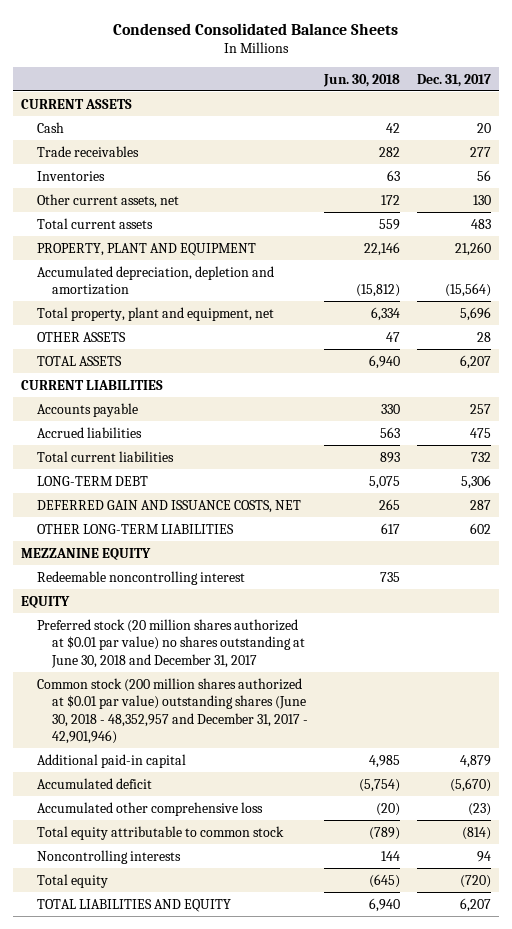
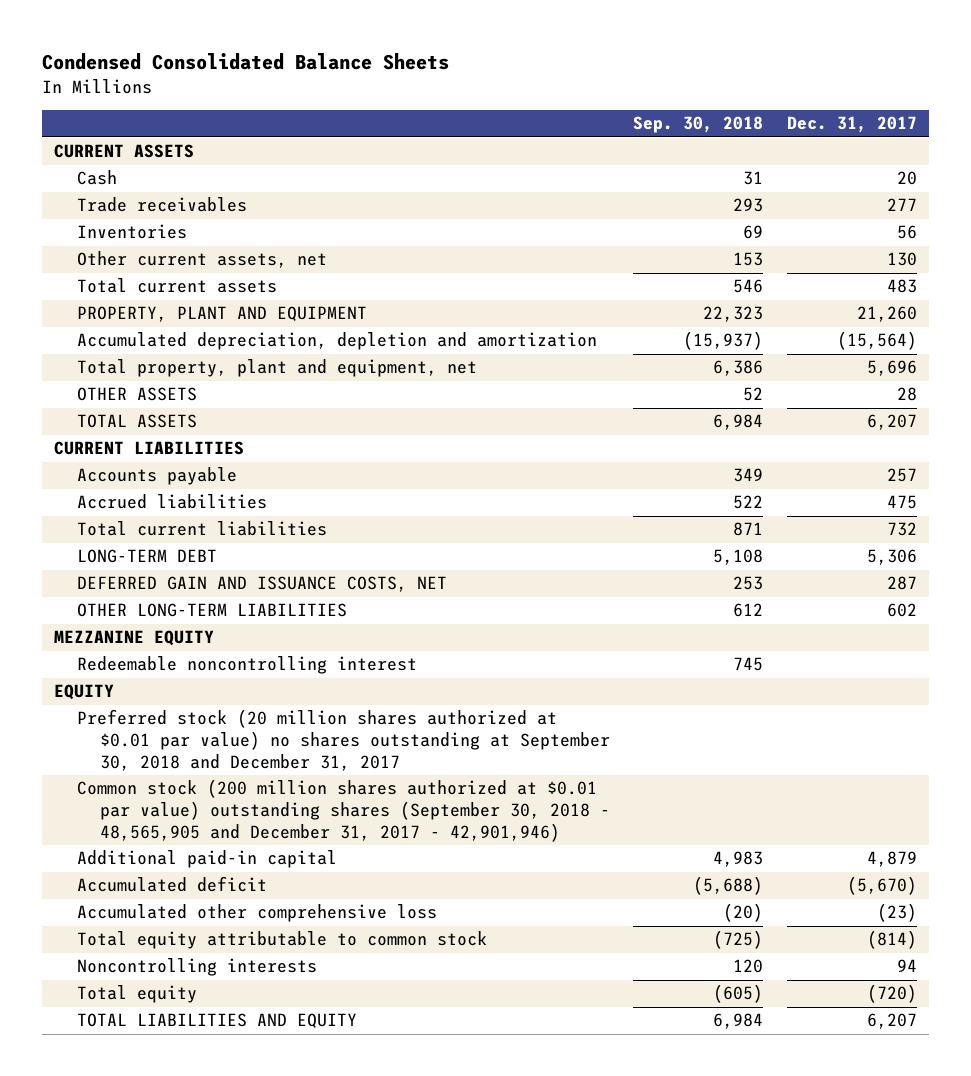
[323,73,401,87] Jun. 30, 2018 -> none
none -> [633,116,764,134] Sep. 30, 2018
[36,618,305,668] Preferred stock (20 million shares authorized at $0.01 par value) no shares outstanding at June 30, 2018 and December 31, 2017 -> [76,709,610,772] Preferred stock (20 million shares authorized at $0.01 par value) no shares outstanding at September 30, 2018 and December 31, 2017
[36,677,308,745] Common stock (200 million shares authorized at $0.01 par value) outstanding shares (June 30, 2018 - 48,352,957 and December 31, 2017 - 42,901,946) -> [76,779,610,843] Common stock (200 million shares authorized at $0.01 par value) outstanding shares (September 30, 2018 - 48,565,905 and December 31, 2017 - 42,901,946)

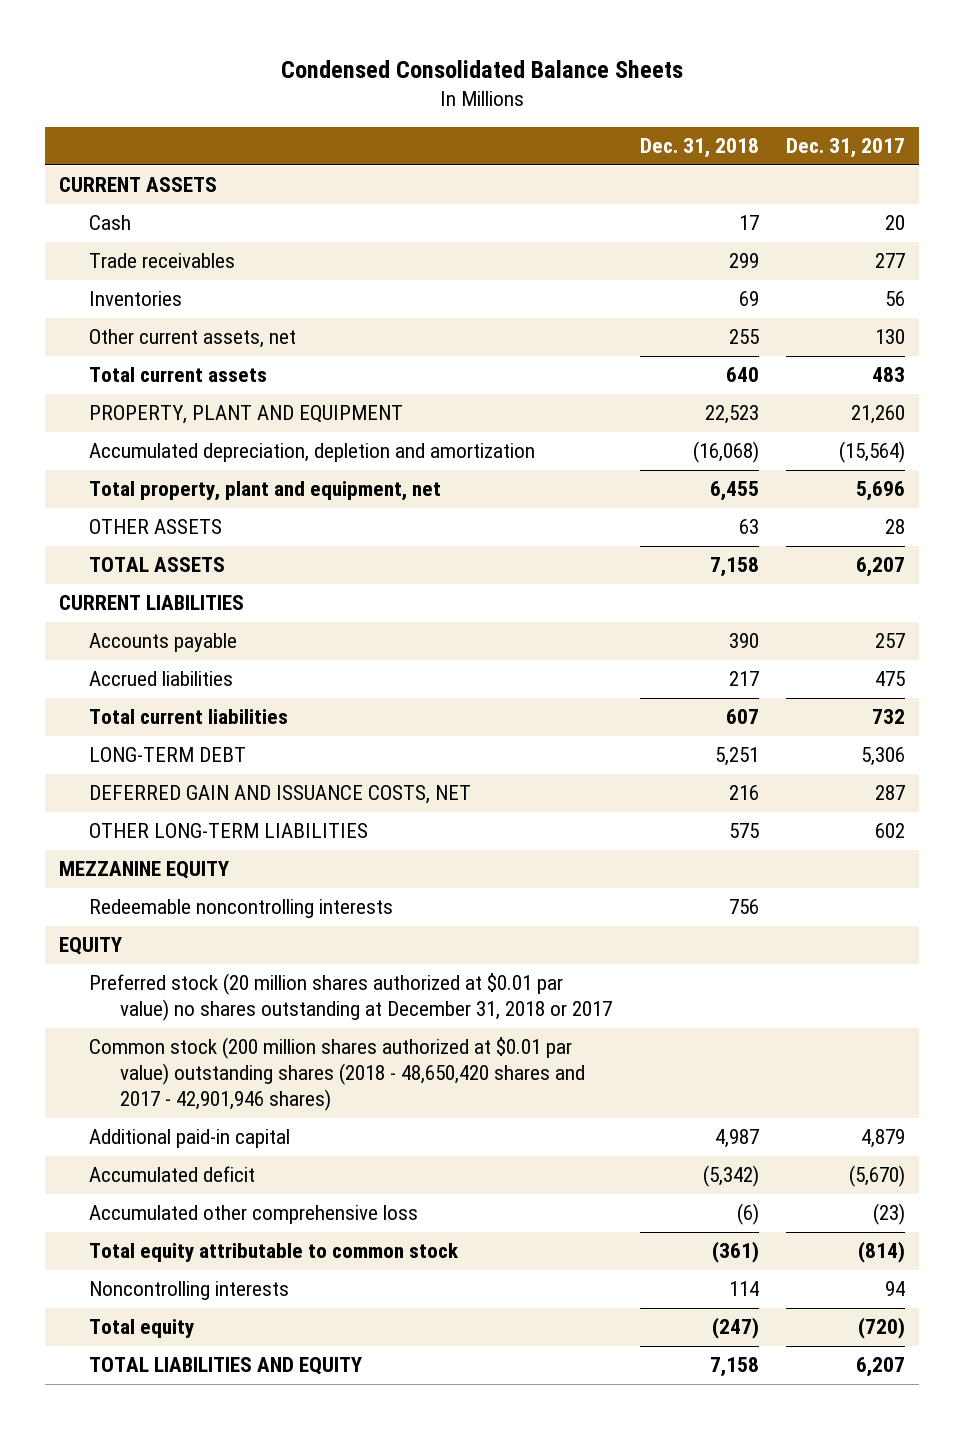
[633,116,764,134] Sep. 30, 2018 -> none
none -> [639,138,759,159] Dec. 31, 2018
[76,656,417,675] Redeemable noncontrolling interest -> [89,899,394,919] Redeemable noncontrolling interests
[76,709,610,772] Preferred stock (20 million shares authorized at $0.01 par value) no shares outstanding at September 30, 2018 and December 31, 2017 -> [89,973,613,1022] Preferred stock (20 million shares authorized at $0.01 par value) no shares outstanding at December 31, 2018 or 2017
[76,779,610,843] Common stock (200 million shares authorized at $0.01 par value) outstanding shares (September 30, 2018 - 48,565,905 and December 31, 2017 - 42,901,946) -> [89,1037,586,1112] Common stock (200 million shares authorized at $0.01 par value) outstanding shares (2018 - 48,650,420 shares and 2017 - 42,901,946 shares)

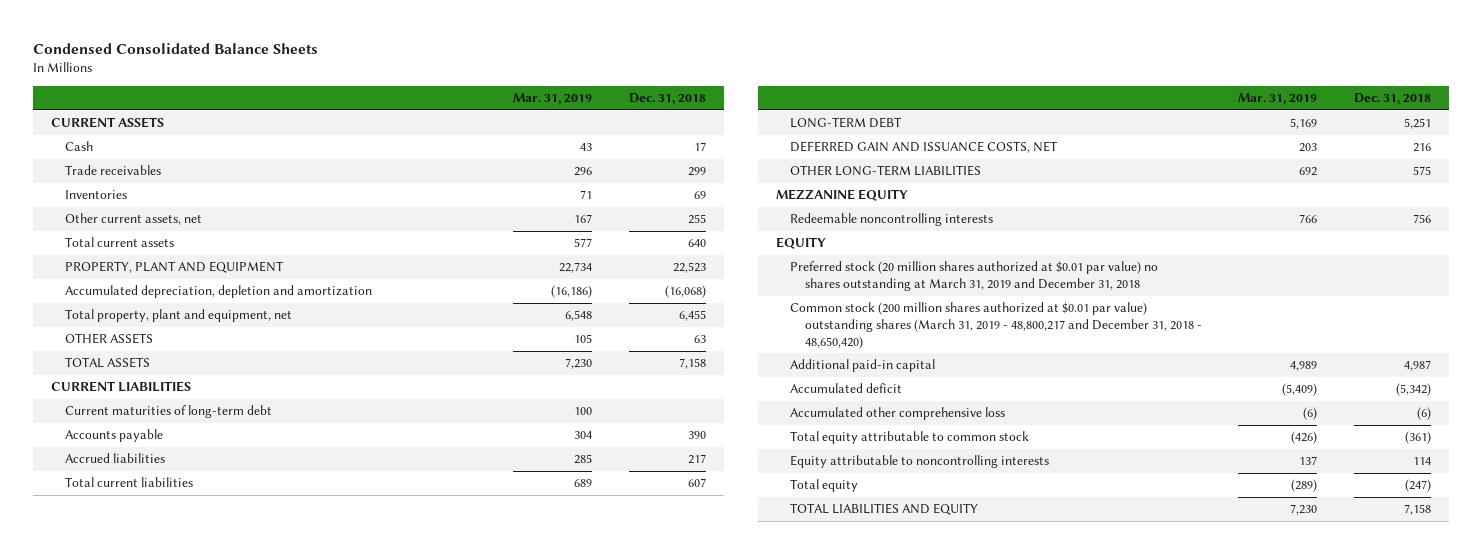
[785,138,905,159] Dec. 31, 2017 -> none
none -> [513,93,593,106] Mar. 31, 2019
none -> [65,405,273,419] Current maturities of long-term debt
[89,973,613,1022] Preferred stock (20 million shares authorized at $0.01 par value) no shares outstanding at December 31, 2018 or 2017 -> [790,261,1159,292] Preferred stock (20 million shares authorized at $0.01 par value) no shares outstanding at March 31, 2019 and December 31, 2018
[89,1037,586,1112] Common stock (200 million shares authorized at $0.01 par value) outstanding shares (2018 - 48,650,420 shares and 2017 - 42,901,946 shares) -> [790,302,1202,349] Common stock (200 million shares authorized at $0.01 par value) outstanding shares (March 31, 2019 - 48,800,217 and December 31, 2018 - 48,650,420)
[89,1281,290,1301] Noncontrolling interests -> [790,455,1050,469] Equity attributable to noncontrolling interests

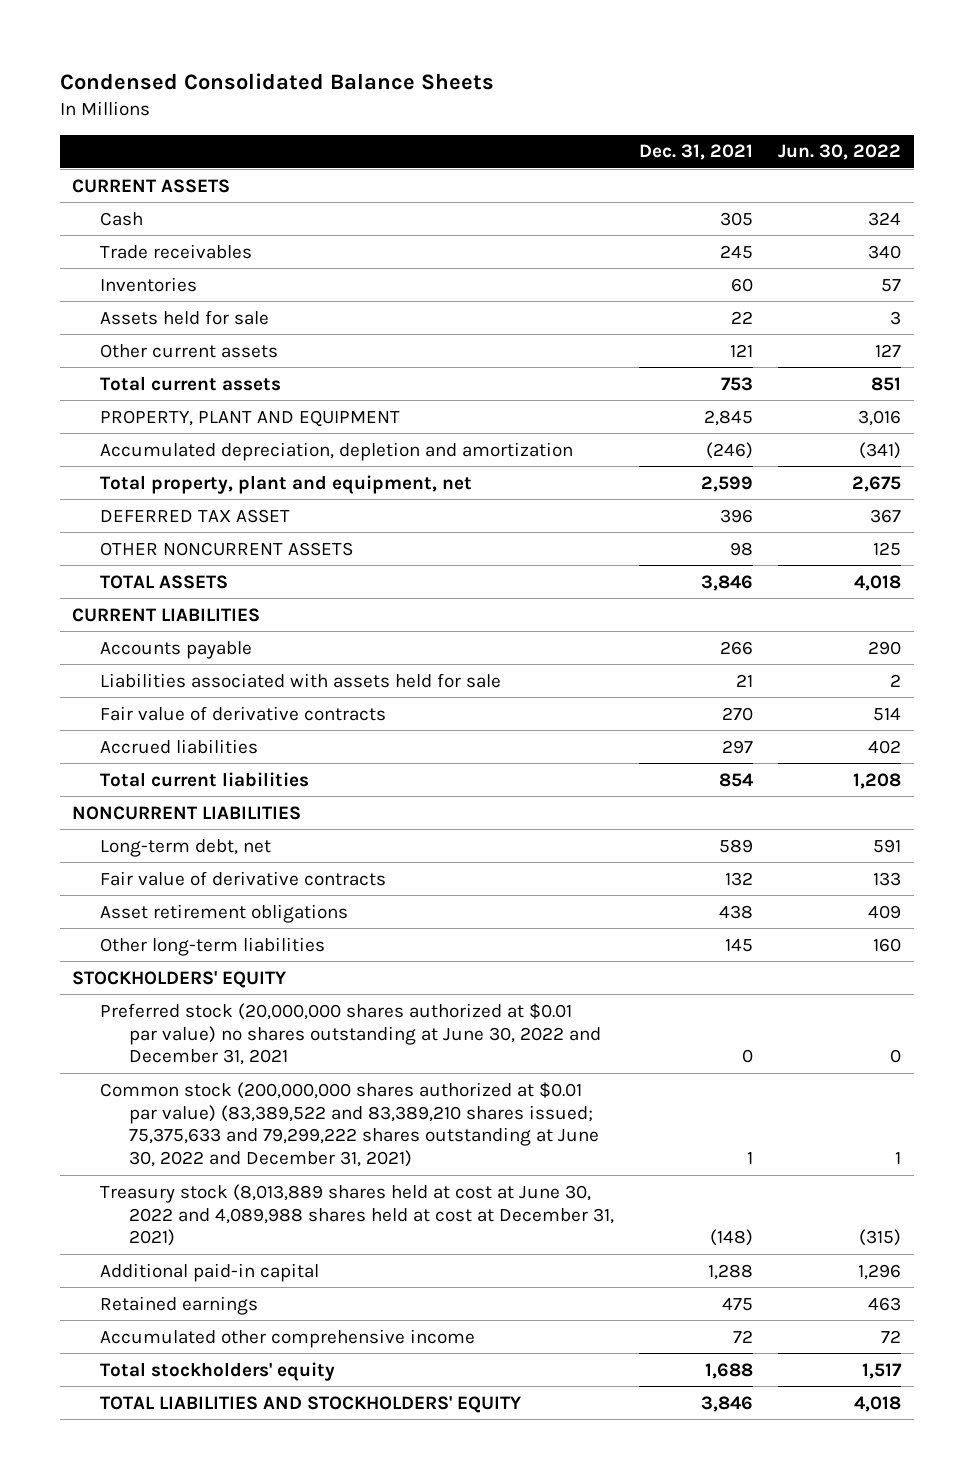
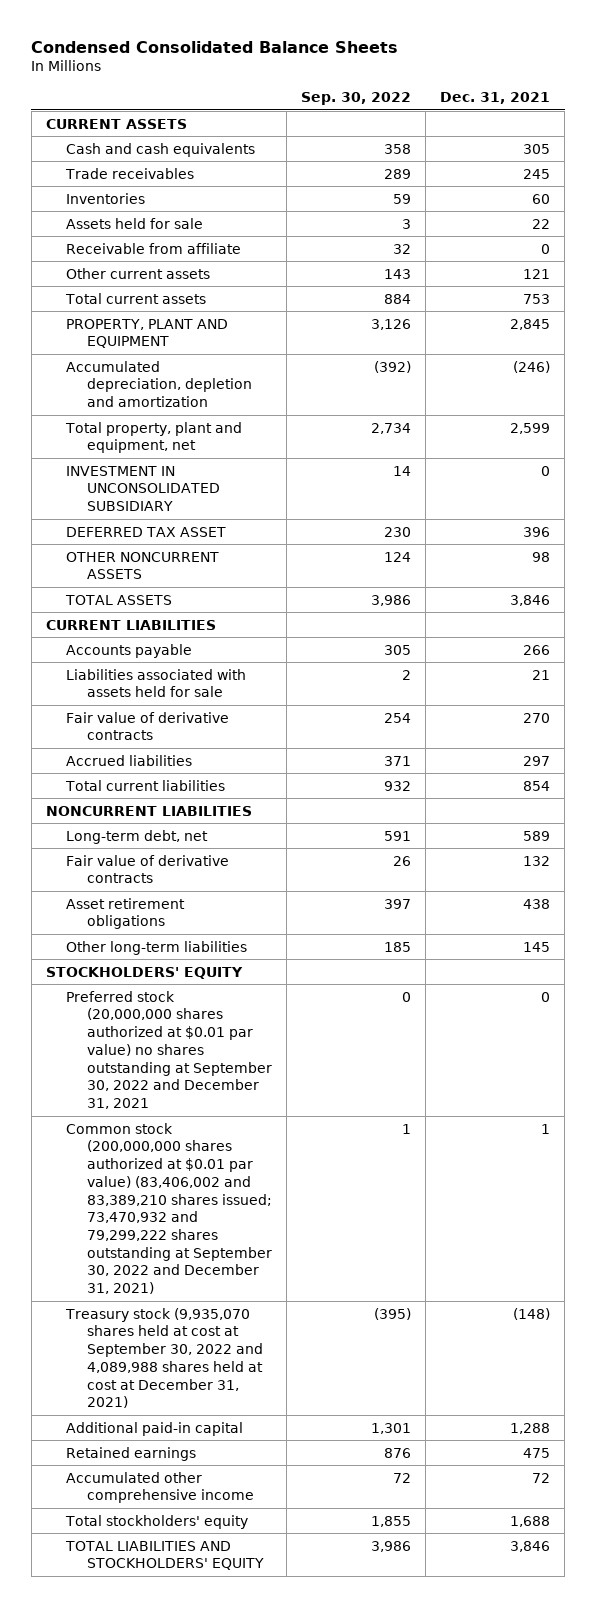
[778,144,902,161] Jun. 30, 2022 -> none
none -> [300,92,411,106] Sep. 30, 2022
[100,211,144,226] Cash -> none
none -> [66,142,256,157] Cash and cash equivalents
none -> [66,242,242,254] Receivable from affiliate
none -> [66,465,220,512] INVESTMENT IN UNCONSOLIDATED SUBSIDIARY
[100,1002,601,1066] Preferred stock (20,000,000 shares authorized at $0.01 par value) no shares outstanding at June 30, 2022 and December 31, 2021 -> [66,990,272,1110] Preferred stock (20,000,000 shares authorized at $0.01 par value) no shares outstanding at September 30, 2022 and December 31, 2021
[100,1081,599,1168] Common stock (200,000,000 shares authorized at $0.01 par value) (83,389,522 and 83,389,210 shares issued; 75,375,633 and 79,299,222 shares outstanding at June 30, 2022 and December 31, 2021) -> [66,1122,272,1295] Common stock (200,000,000 shares authorized at $0.01 par value) (83,406,002 and 83,389,210 shares issued; 73,470,932 and 79,299,222 shares outstanding at September 30, 2022 and December 31, 2021)
[100,1183,614,1247] Treasury stock (8,013,889 shares held at cost at June 30, 2022 and 4,089,988 shares held at cost at December 31, 2021) -> [65,1307,263,1409] Treasury stock (9,935,070 shares held at cost at September 30, 2022 and 4,089,988 shares held at cost at December 31, 2021)

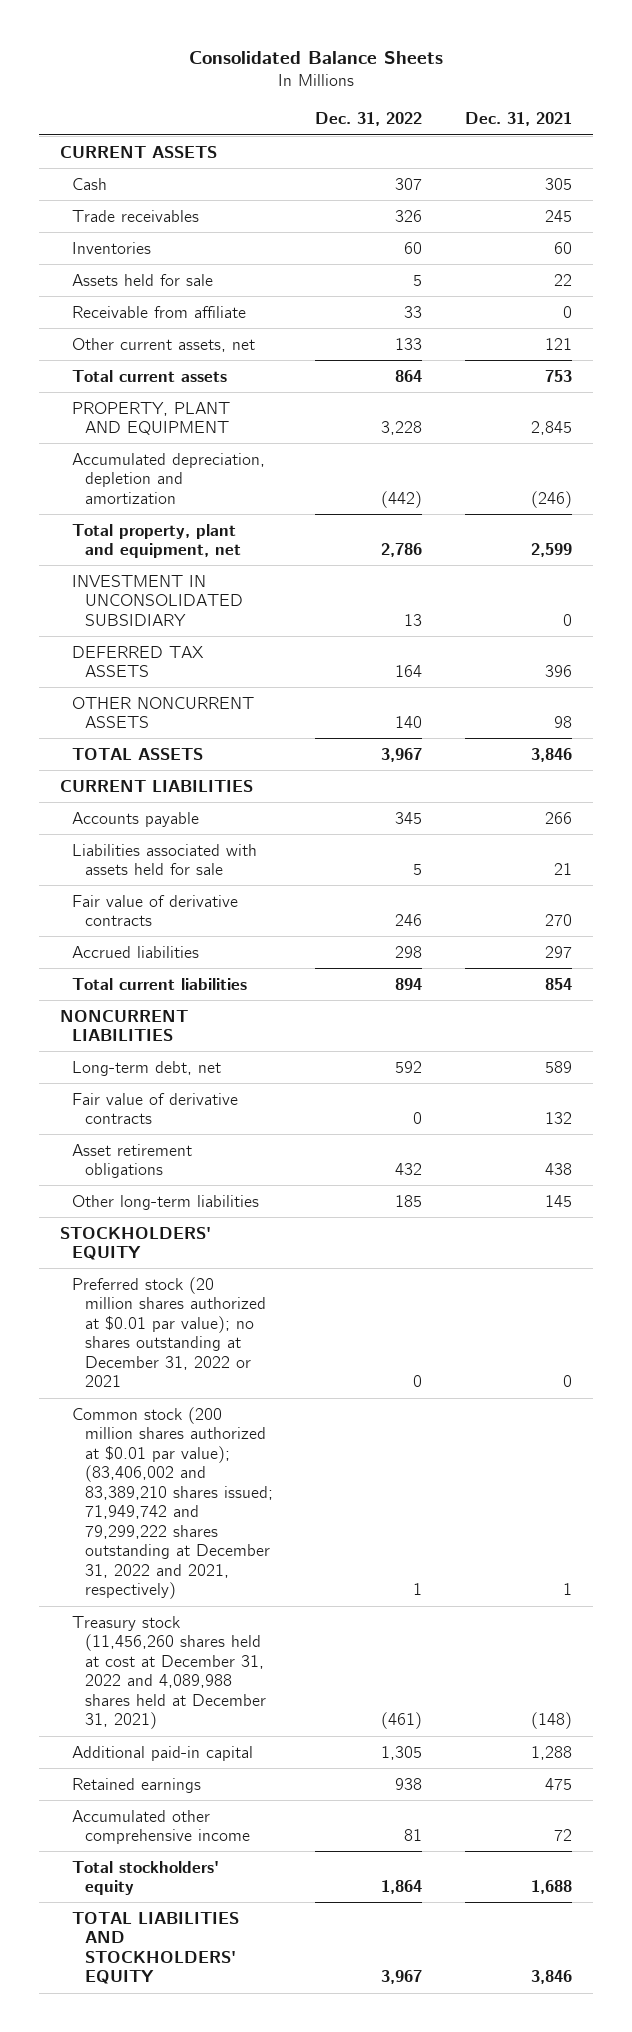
[31,40,399,53] Condensed Consolidated Balance Sheets -> [188,51,443,65] Consolidated Balance Sheets
[300,92,411,106] Sep. 30, 2022 -> none
none -> [315,112,423,127] Dec. 31, 2022
[66,142,256,157] Cash and cash equivalents -> [72,177,108,190] Cash
[66,267,211,279] Other current assets -> [72,337,256,352] Other current assets, net
[66,526,227,537] DEFERRED TAX ASSET -> [72,645,205,678] DEFERRED TAX ASSETS
[66,990,272,1110] Preferred stock (20,000,000 shares authorized at $0.01 par value) no shares outstanding at September 30, 2022 and December 31, 2021 -> [72,1276,267,1388] Preferred stock (20 million shares authorized at $0.01 par value); no shares outstanding at December 31, 2022 or 2021
[66,1122,272,1295] Common stock (200,000,000 shares authorized at $0.01 par value) (83,406,002 and 83,389,210 shares issued; 73,470,932 and 79,299,222 shares outstanding at September 30, 2022 and December 31, 2021) -> [72,1406,274,1600] Common stock (200 million shares authorized at $0.01 par value); (83,406,002 and 83,389,210 shares issued; 71,949,742 and 79,299,222 shares outstanding at December 31, 2022 and 2021, respectively)
[65,1307,263,1409] Treasury stock (9,935,070 shares held at cost at September 30, 2022 and 4,089,988 shares held at cost at December 31, 2021) -> [72,1615,267,1730] Treasury stock (11,456,260 shares held at cost at December 31, 2022 and 4,089,988 shares held at December 31, 2021)

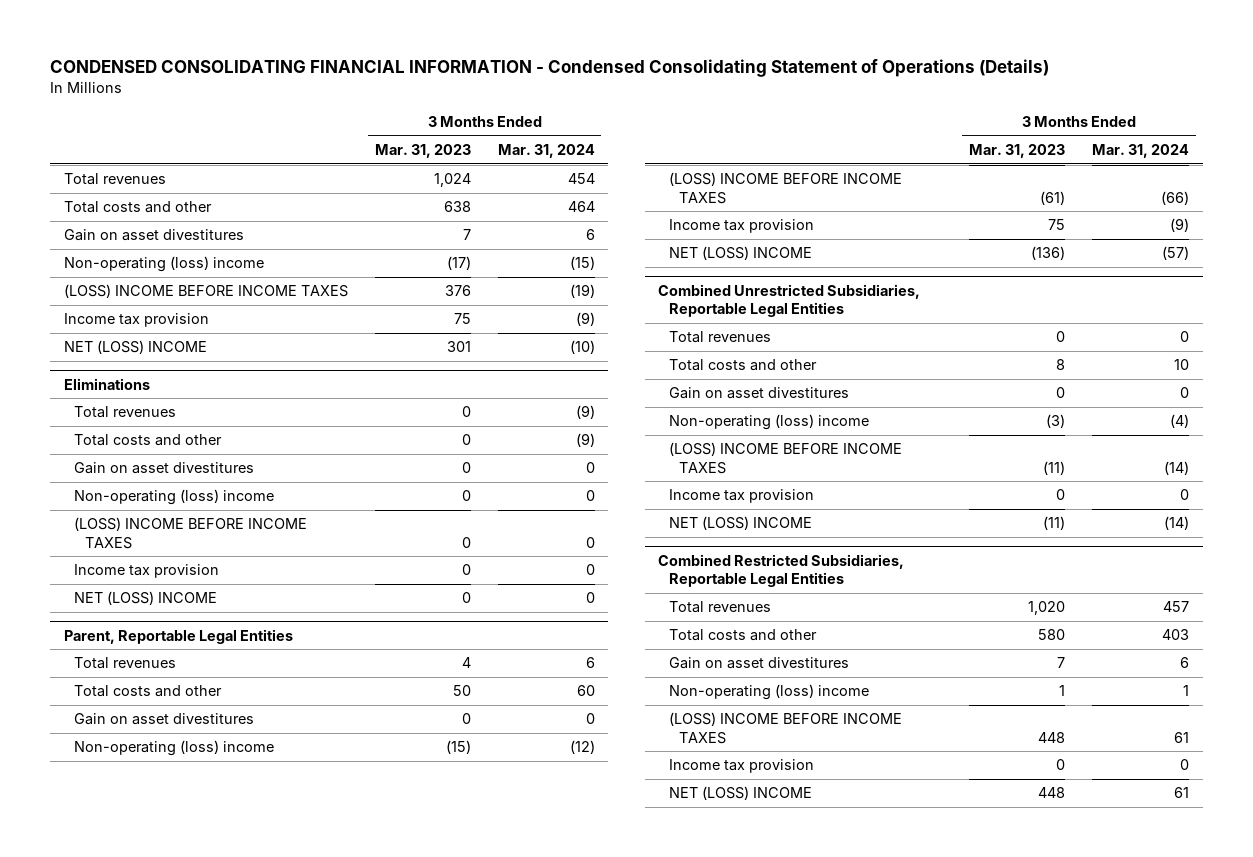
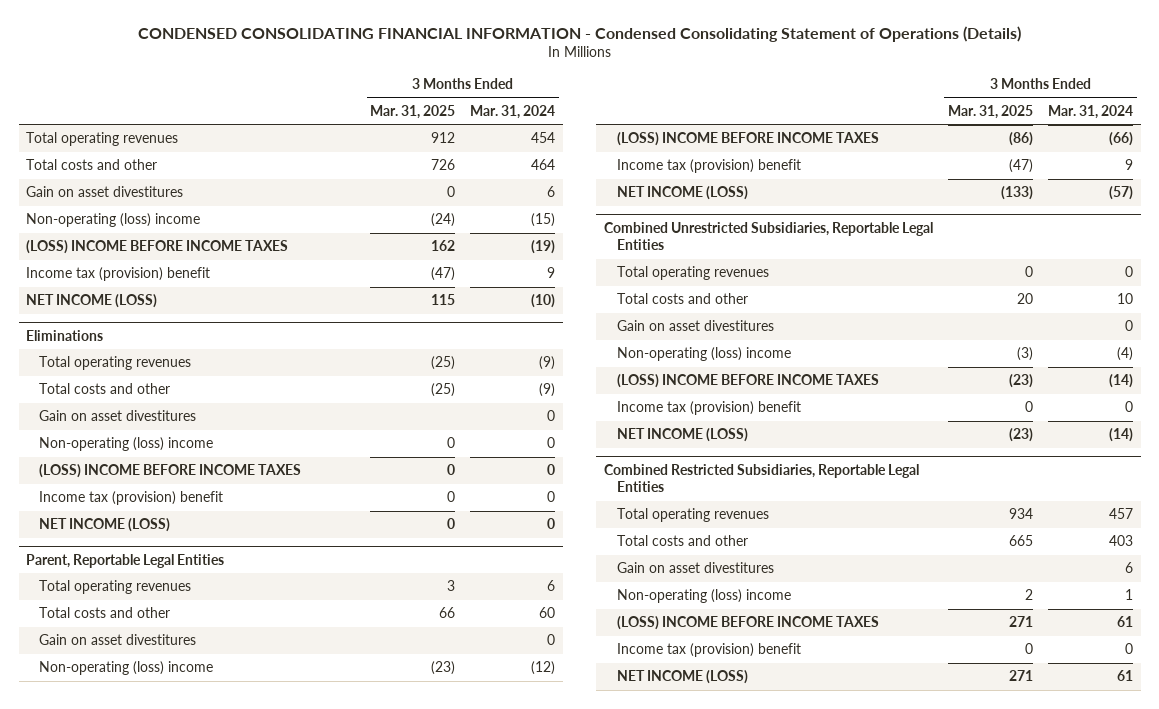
[374,143,471,158] Mar. 31, 2023 -> none
none -> [370,104,456,119] Mar. 31, 2025
[63,173,166,186] Total revenues -> [26,132,179,147] Total operating revenues
[63,313,209,328] Income tax provision -> [26,267,211,282] Income tax (provision) benefit
[575,312,595,327] (9) -> [547,267,556,279] 9
[63,340,207,355] NET (LOSS) INCOME -> [26,294,158,309] NET INCOME (LOSS)
[74,406,177,419] Total revenues -> [39,356,192,371] Total operating revenues
[74,564,220,579] Income tax provision -> [39,491,224,506] Income tax (provision) benefit
[74,591,218,606] NET (LOSS) INCOME -> [39,518,171,533] NET INCOME (LOSS)
[74,657,177,670] Total revenues -> [39,580,192,595] Total operating revenues
[668,219,814,234] Income tax provision -> [616,159,801,174] Income tax (provision) benefit
[1170,218,1190,233] (9) -> [1125,159,1134,171] 9
[668,246,812,261] NET (LOSS) INCOME -> [616,186,748,201] NET INCOME (LOSS)
[668,331,771,344] Total revenues -> [616,266,769,281] Total operating revenues
[668,489,814,504] Income tax provision -> [616,401,801,416] Income tax (provision) benefit
[668,516,812,531] NET (LOSS) INCOME -> [616,428,748,443] NET INCOME (LOSS)
[668,601,771,614] Total revenues -> [616,508,769,523] Total operating revenues
[668,759,814,774] Income tax provision -> [616,643,801,658] Income tax (provision) benefit
[668,786,812,801] NET (LOSS) INCOME -> [616,670,748,685] NET INCOME (LOSS)

